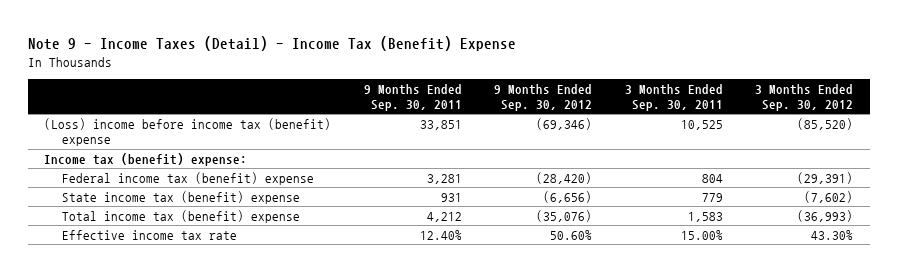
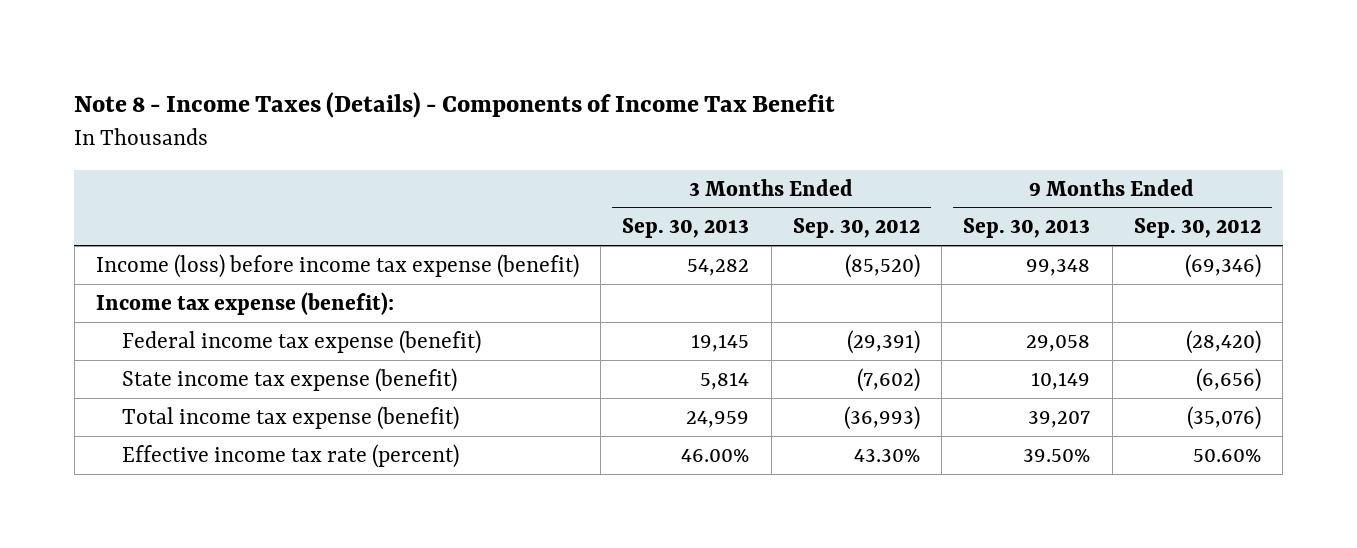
[27,35,516,51] Note 9 - Income Taxes (Detail) - Income Tax (Benefit) Expense -> [74,92,836,119] Note 8 - Income Taxes (Details) - Components of Income Tax Benefit
[363,83,462,111] 9 Months Ended Sep. 30, 2011 -> none
[624,83,723,111] 3 Months Ended Sep. 30, 2011 -> none
none -> [622,218,750,239] Sep. 30, 2013
none -> [963,218,1091,239] Sep. 30, 2013
[43,117,331,147] (Loss) income before income tax (benefit) expense -> [95,253,579,278] Income (loss) before income tax expense (benefit)
[43,152,247,166] Income tax (benefit) expense: -> [95,291,394,315] Income tax expense (benefit):
[61,171,314,185] Federal income tax (benefit) expense -> [121,329,481,354] Federal income tax expense (benefit)
[61,190,300,204] State income tax (benefit) expense -> [121,367,457,392] State income tax expense (benefit)
[61,209,300,223] Total income tax (benefit) expense -> [121,405,459,430] Total income tax expense (benefit)
[61,229,237,240] Effective income tax rate -> [121,443,459,468] Effective income tax rate (percent)

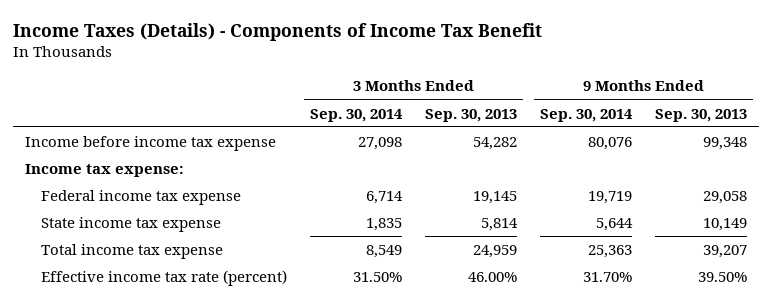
[74,92,836,119] Note 8 - Income Taxes (Details) - Components of Income Tax Benefit -> [13,22,543,41] Income Taxes (Details) - Components of Income Tax Benefit
[792,218,920,239] Sep. 30, 2012 -> none
[1133,218,1261,239] Sep. 30, 2012 -> none
none -> [310,108,404,122] Sep. 30, 2014
none -> [540,108,634,122] Sep. 30, 2014
[95,253,579,278] Income (loss) before income tax expense (benefit) -> [24,136,276,152] Income before income tax expense
[95,291,394,315] Income tax expense (benefit): -> [24,164,184,178] Income tax expense:
[121,329,481,354] Federal income tax expense (benefit) -> [41,190,242,206] Federal income tax expense
[121,367,457,392] State income tax expense (benefit) -> [41,217,222,233] State income tax expense
[121,405,459,430] Total income tax expense (benefit) -> [41,244,224,260] Total income tax expense

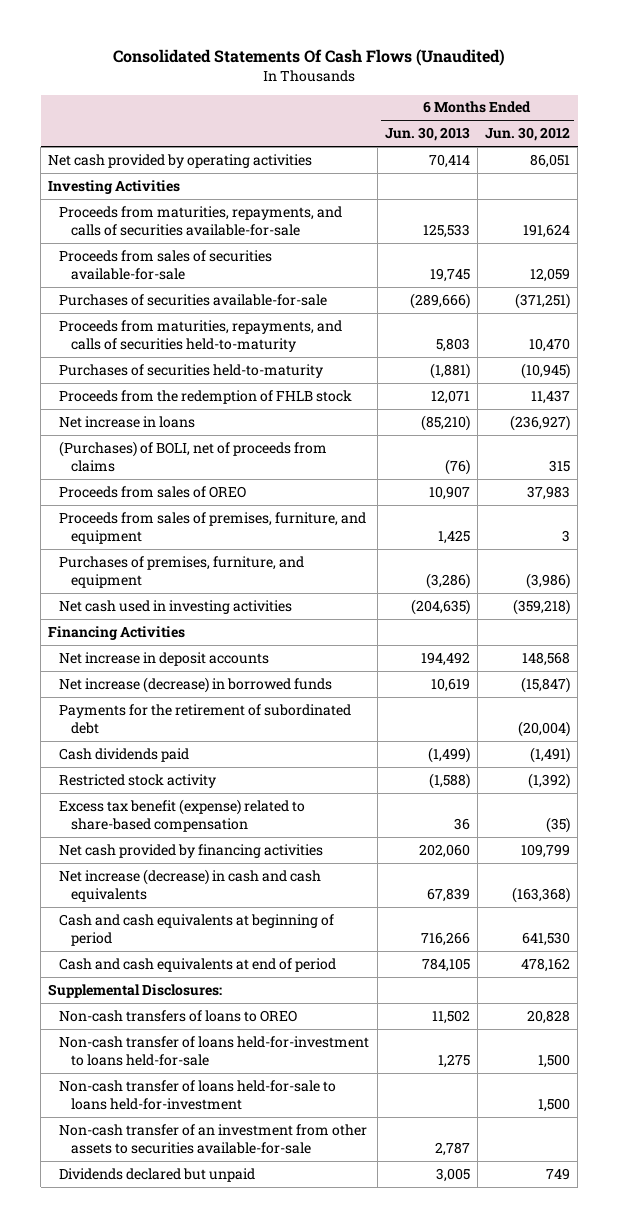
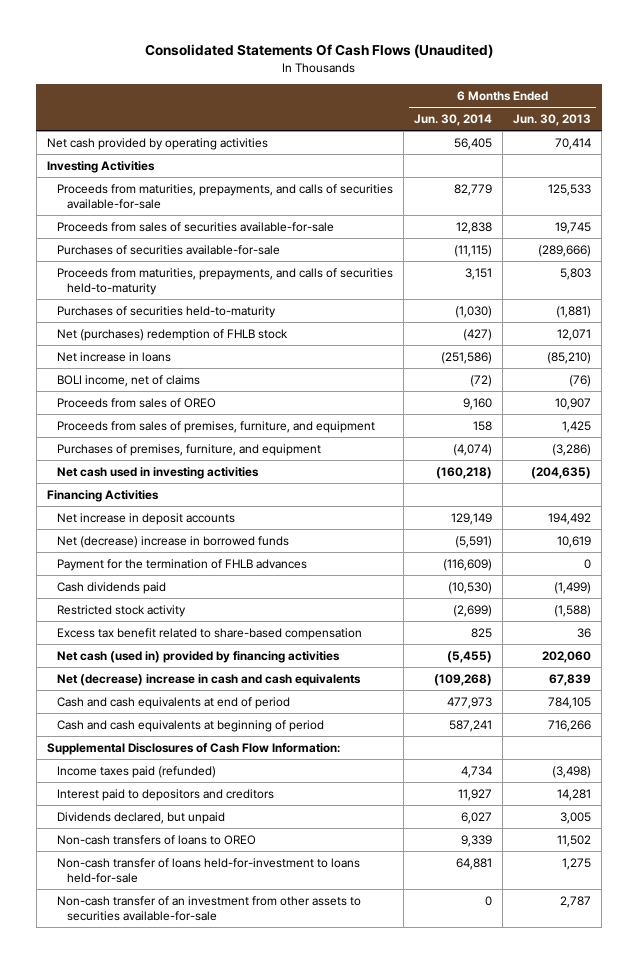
[485,127,571,142] Jun. 30, 2012 -> none
none -> [414,114,493,127] Jun. 30, 2014
[59,205,343,236] Proceeds from maturities, repayments, and calls of securities available-for-sale -> [56,183,393,210] Proceeds from maturities, prepayments, and calls of securities available-for-sale
[59,319,343,352] Proceeds from maturities, repayments, and calls of securities held-to-maturity -> [56,267,393,296] Proceeds from maturities, prepayments, and calls of securities held-to-maturity
[59,389,353,404] Proceeds from the redemption of FHLB stock -> [56,328,288,341] Net (purchases) redemption of FHLB stock
[59,440,328,472] (Purchases) of BOLI, net of proceeds from claims -> [56,374,200,387] BOLI income, net of claims
[59,703,352,734] Payments for the retirement of subordinated debt -> none
[59,676,333,693] Net increase (decrease) in borrowed funds -> [56,535,289,548] Net (decrease) increase in borrowed funds
none -> [56,558,307,571] Payment for the termination of FHLB advances
[59,798,306,832] Excess tax benefit (expense) related to share-based compensation -> [56,627,362,640] Excess tax benefit related to share-based compensation
[59,843,324,858] Net cash provided by financing activities -> [56,650,340,663] Net cash (used in) provided by financing activities
[59,868,322,902] Net increase (decrease) in cash and cash equivalents -> [56,673,361,686] Net (decrease) increase in cash and cash equivalents
[59,913,335,946] Cash and cash equivalents at beginning of period -> [56,719,324,732] Cash and cash equivalents at beginning of period
[48,983,223,998] Supplemental Disclosures: -> [46,742,340,755] Supplemental Disclosures of Cash Flow Information:
none -> [56,765,216,778] Income taxes paid (refunded)
none -> [56,788,274,801] Interest paid to depositors and creditors
none -> [56,811,225,824] Dividends declared, but unpaid
[59,1079,337,1110] Non-cash transfer of loans held-for-sale to loans held-for-investment -> none
[59,1167,256,1182] Dividends declared but unpaid -> none

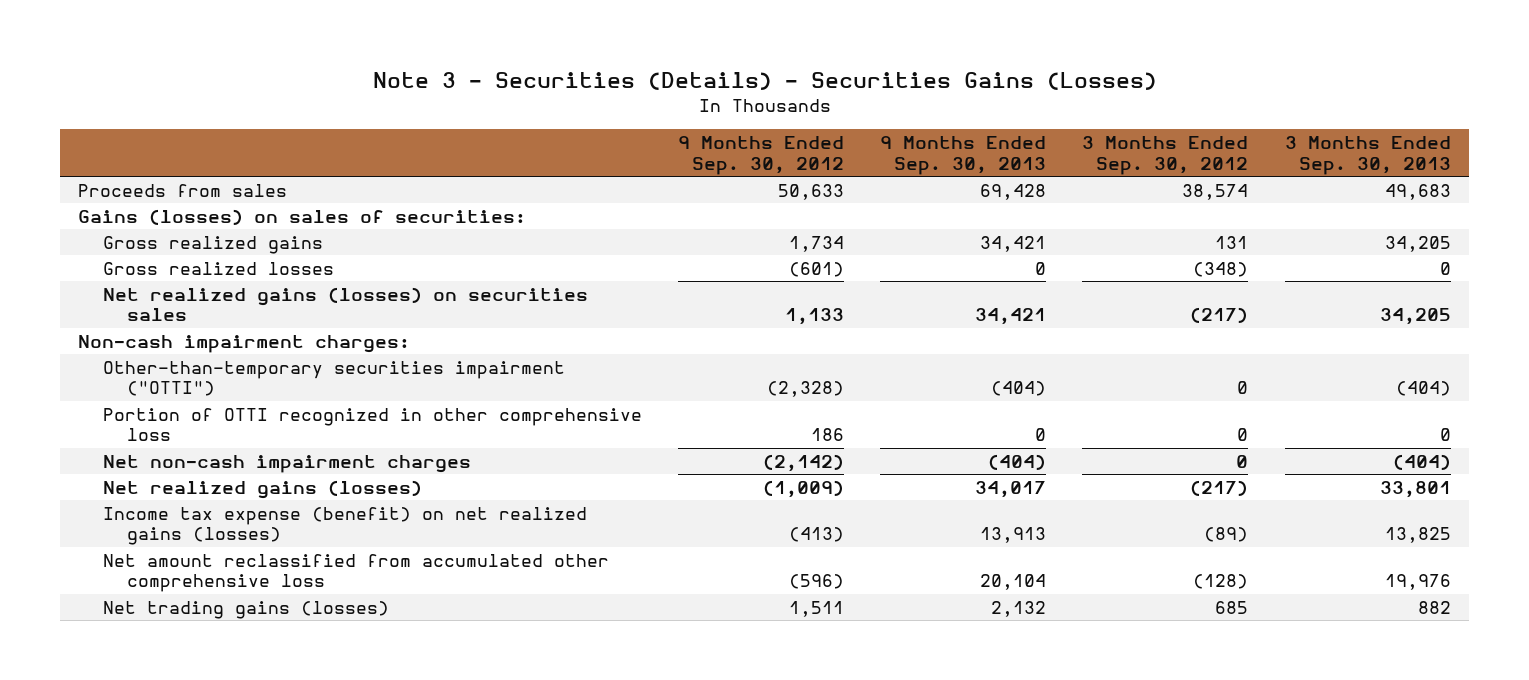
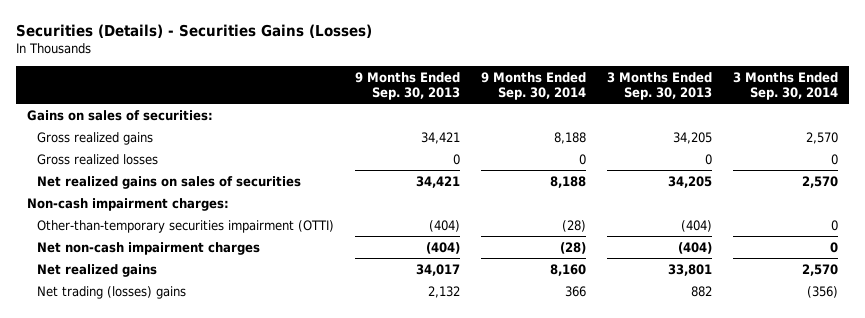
[372,71,1157,90] Note 3 - Securities (Details) - Securities Gains (Losses) -> [15,23,372,38] Securities (Details) - Securities Gains (Losses)
[677,136,844,175] 9 Months Ended Sep. 30, 2012 -> none
[1082,136,1249,175] 3 Months Ended Sep. 30, 2012 -> none
none -> [480,71,586,101] 9 Months Ended Sep. 30, 2014
none -> [732,71,838,101] 3 Months Ended Sep. 30, 2014
[78,183,288,197] Proceeds from sales -> none
[78,208,527,225] Gains (losses) on sales of securities: -> [26,109,213,121] Gains on sales of securities:
[102,286,588,322] Net realized gains (losses) on securities sales -> [36,175,301,189] Net realized gains on sales of securities
[102,407,642,442] Portion of OTTI recognized in other comprehensive loss -> none
[102,360,565,397] Other-than-temporary securities impairment ("OTTI") -> [36,219,334,233] Other-than-temporary securities impairment (OTTI)
[102,506,587,546] Income tax expense (benefit) on net realized gains (losses) -> none
[102,553,609,593] Net amount reclassified from accumulated other comprehensive loss -> none
[102,479,422,499] Net realized gains (losses) -> [36,263,157,277] Net realized gains
[102,600,389,619] Net trading gains (losses) -> [36,285,186,299] Net trading (losses) gains

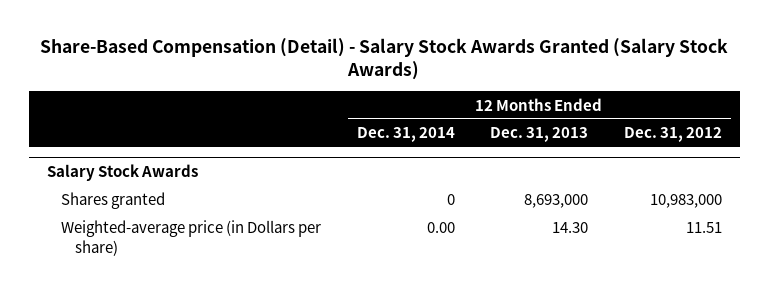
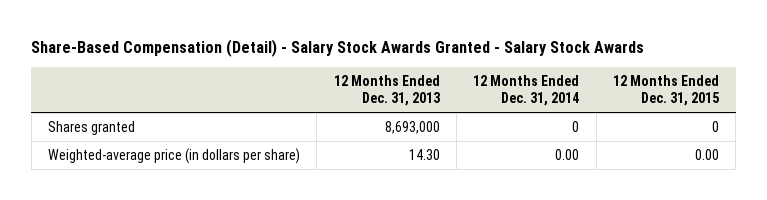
[40,37,729,80] Share-Based Compensation (Detail) - Salary Stock Awards Granted (Salary Stock Awards) -> [31,38,645,57] Share-Based Compensation (Detail) - Salary Stock Awards Granted - Salary Stock Awards
[623,127,722,143] Dec. 31, 2012 -> none
none -> [612,74,719,107] 12 Months Ended Dec. 31, 2015
[46,164,198,182] Salary Stock Awards -> none
[61,220,322,256] Weighted-average price (in Dollars per share) -> [47,147,300,164] Weighted-average price (in dollars per share)

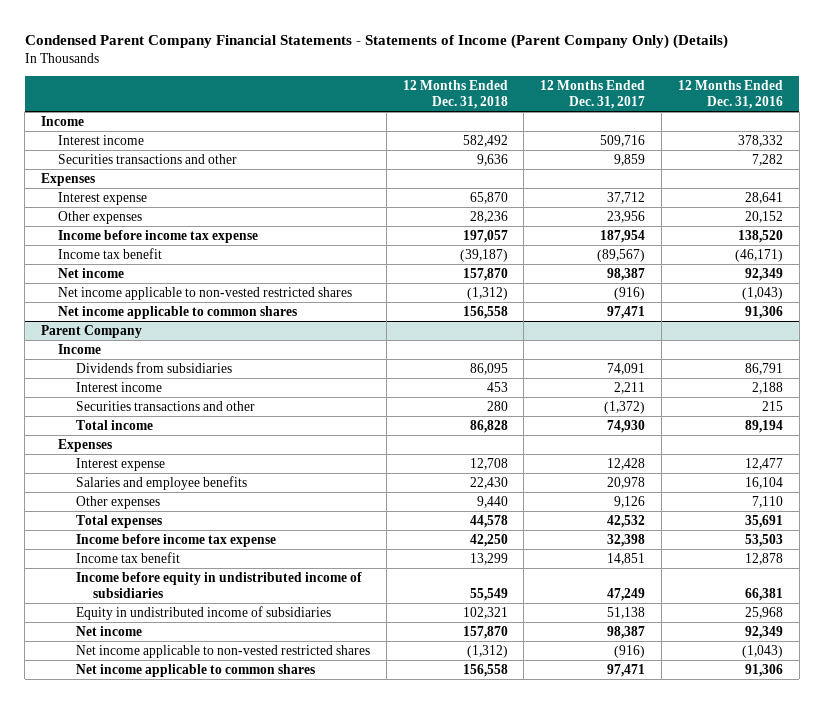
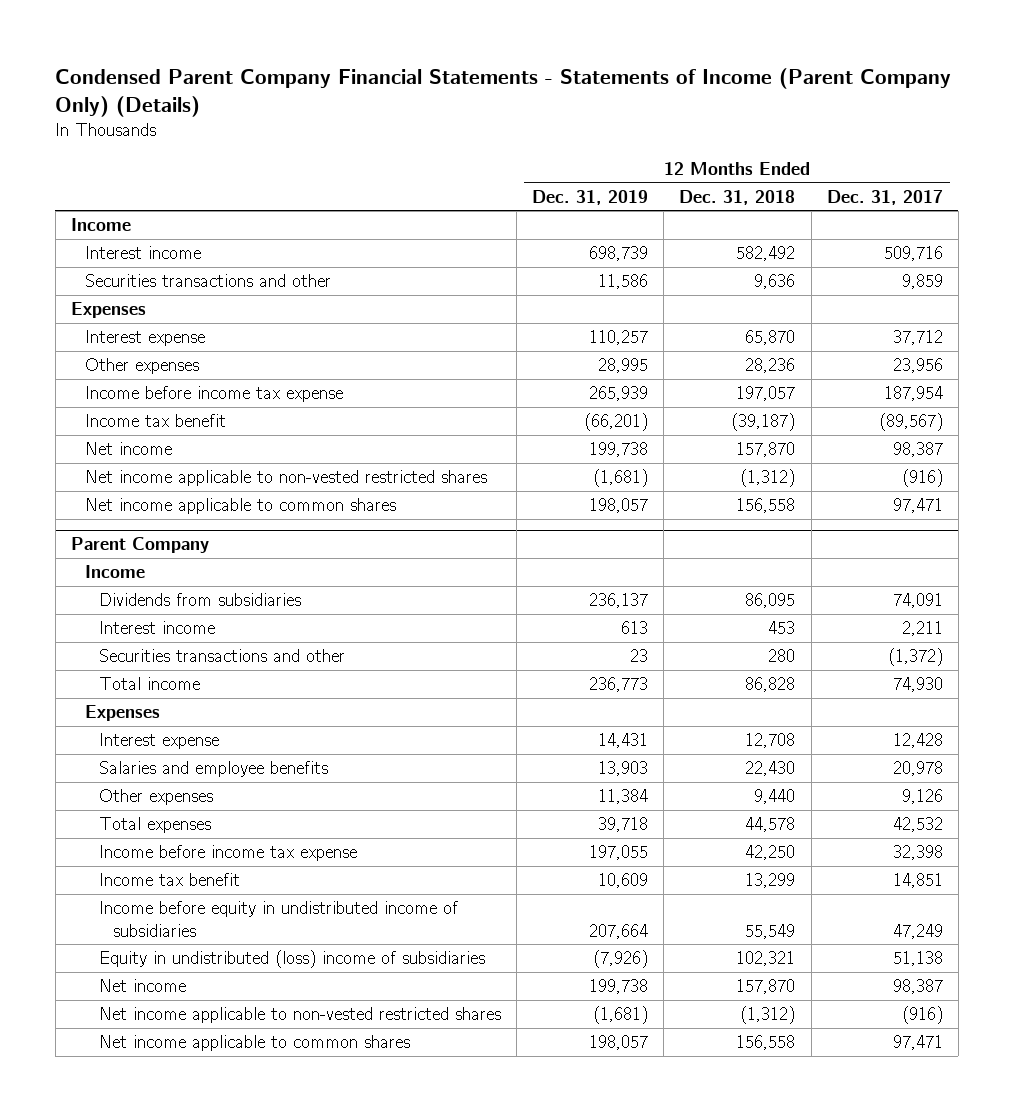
[677,80,783,110] 12 Months Ended Dec. 31, 2016 -> none
none -> [532,189,649,205] Dec. 31, 2019
[75,605,331,620] Equity in undistributed income of subsidiaries -> [98,950,485,969] Equity in undistributed (loss) income of subsidiaries

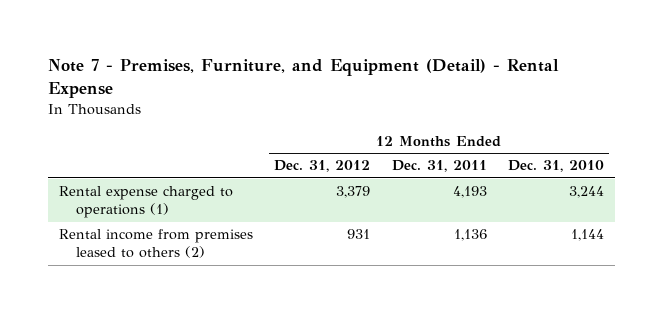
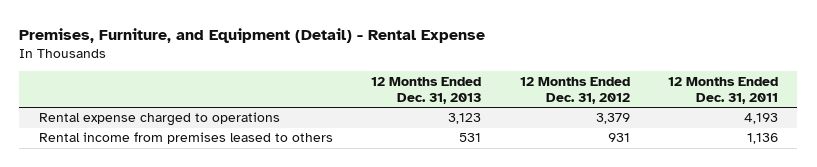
[48,59,560,98] Note 7 - Premises, Furniture, and Equipment (Detail) - Rental Expense -> [19,28,486,44] Premises, Furniture, and Equipment (Detail) - Rental Expense
[508,160,605,173] Dec. 31, 2010 -> none
none -> [371,76,482,105] 12 Months Ended Dec. 31, 2013
[59,186,234,219] Rental expense charged to operations (1) -> [38,112,280,127] Rental expense charged to operations
[59,229,254,259] Rental income from premises leased to others (2) -> [38,132,333,145] Rental income from premises leased to others

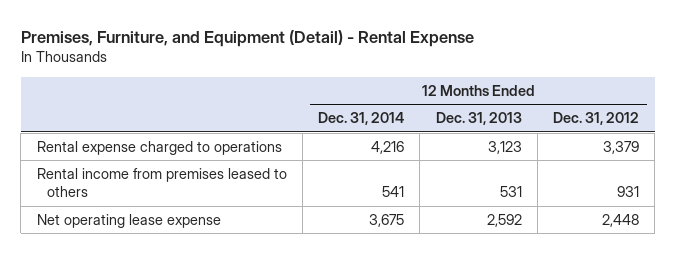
[668,76,779,105] 12 Months Ended Dec. 31, 2011 -> none
none -> [318,111,405,125] Dec. 31, 2014
none -> [36,213,221,228] Net operating lease expense

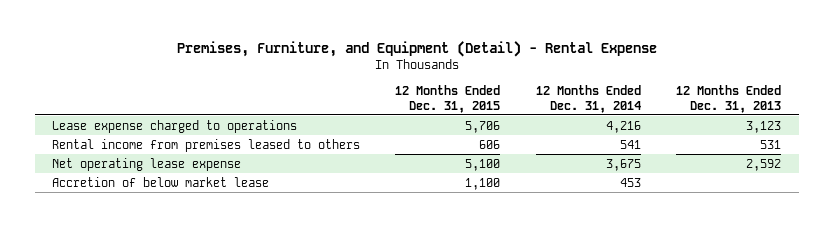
[553,111,640,125] Dec. 31, 2012 -> none
none -> [395,85,501,113] 12 Months Ended Dec. 31, 2015
[36,140,282,155] Rental expense charged to operations -> [52,119,298,133] Lease expense charged to operations
none -> [52,176,270,187] Accretion of below market lease

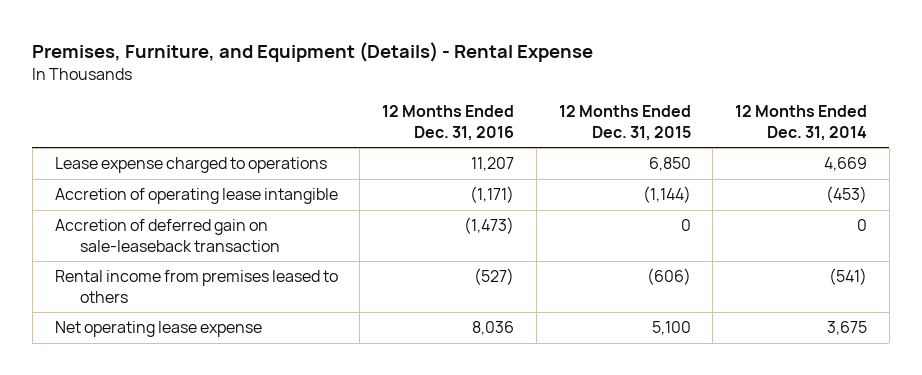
[176,41,657,58] Premises, Furniture, and Equipment (Detail) - Rental Expense -> [32,41,594,62] Premises, Furniture, and Equipment (Details) - Rental Expense
[675,85,781,113] 12 Months Ended Dec. 31, 2013 -> none
none -> [382,105,515,141] 12 Months Ended Dec. 31, 2016
[465,120,501,133] 5,706 -> [648,157,691,172] 6,850
[605,120,641,133] 4,216 -> [824,157,868,172] 4,669
none -> [54,188,338,205] Accretion of operating lease intangible
none -> [54,219,280,252] Accretion of deferred gain on sale-leaseback transaction
[479,139,501,149] 606 -> [646,268,691,286] (606)
[619,139,641,149] 541 -> [829,268,868,286] (541)
[52,176,270,187] Accretion of below market lease -> none

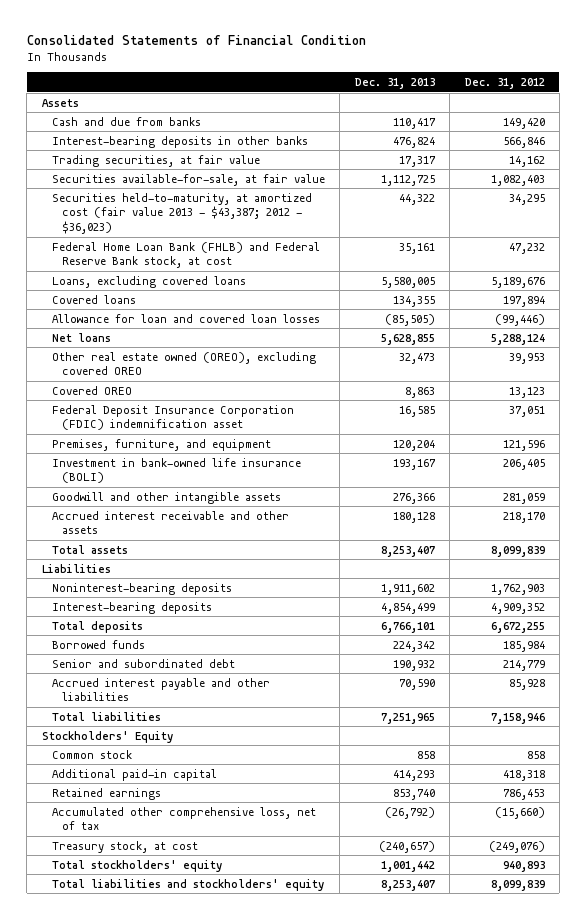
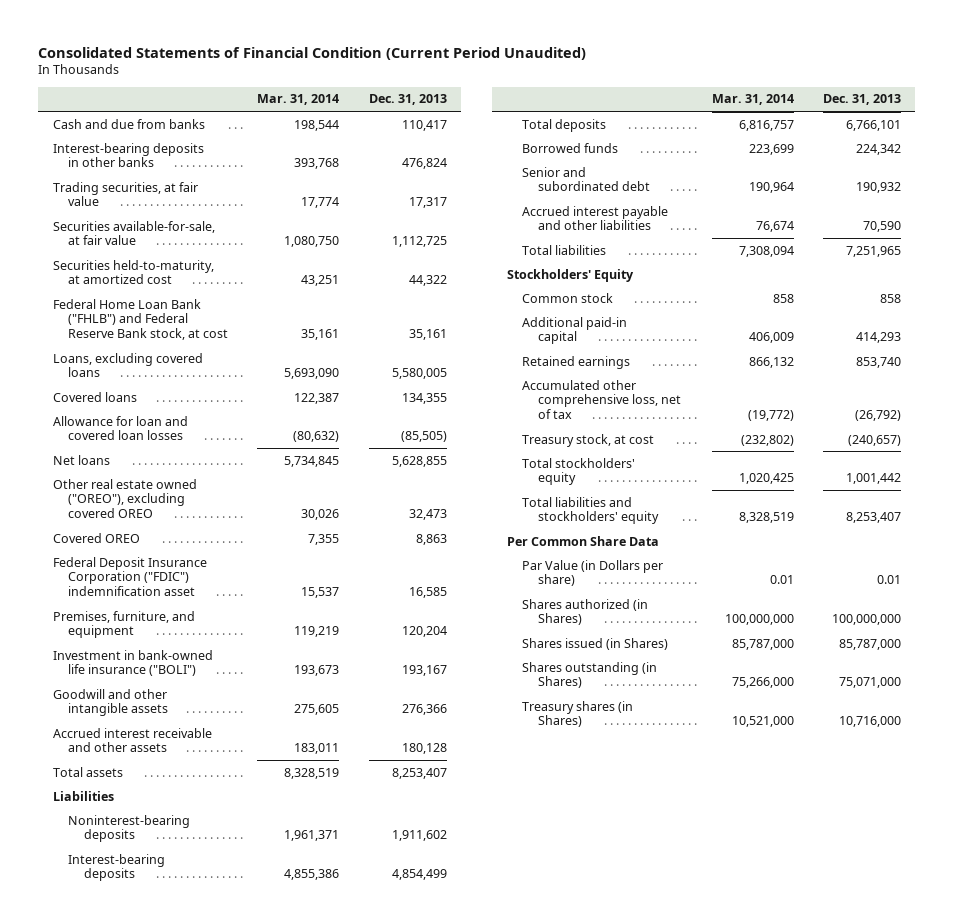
[26,34,366,45] Consolidated Statements of Financial Condition -> [38,46,587,60] Consolidated Statements of Financial Condition (Current Period Unaudited)
[464,78,545,90] Dec. 31, 2012 -> none
none -> [257,94,340,106] Mar. 31, 2014
[41,98,79,107] Assets -> none
[51,192,312,235] Securities held-to-maturity, at amortized cost (fair value 2013 - $43,387; 2012 - $36,023) -> [52,259,214,285] Securities held-to-maturity, at amortized cost
[51,241,320,269] Federal Home Loan Bank (FHLB) and Federal Reserve Bank stock, at cost -> [52,298,229,341] Federal Home Loan Bank ("FHLB") and Federal Reserve Bank stock, at cost
[51,351,316,376] Other real estate owned (OREO), excluding covered OREO -> [52,478,197,519] Other real estate owned ("OREO"), excluding covered OREO
[51,404,294,431] Federal Deposit Insurance Corporation (FDIC) indemnification asset -> [52,556,207,597] Federal Deposit Insurance Corporation ("FDIC") indemnification asset
[51,457,301,484] Investment in bank-owned life insurance (BOLI) -> [52,649,213,677] Investment in bank-owned life insurance ("BOLI")
none -> [506,535,659,546] Per Common Share Data
none -> [522,559,664,587] Par Value (in Dollars per share)
none -> [522,598,649,626] Shares authorized (in Shares)
none -> [522,637,669,650] Shares issued (in Shares)
none -> [522,661,658,689] Shares outstanding (in Shares)
none -> [522,700,634,728] Treasury shares (in Shares)

